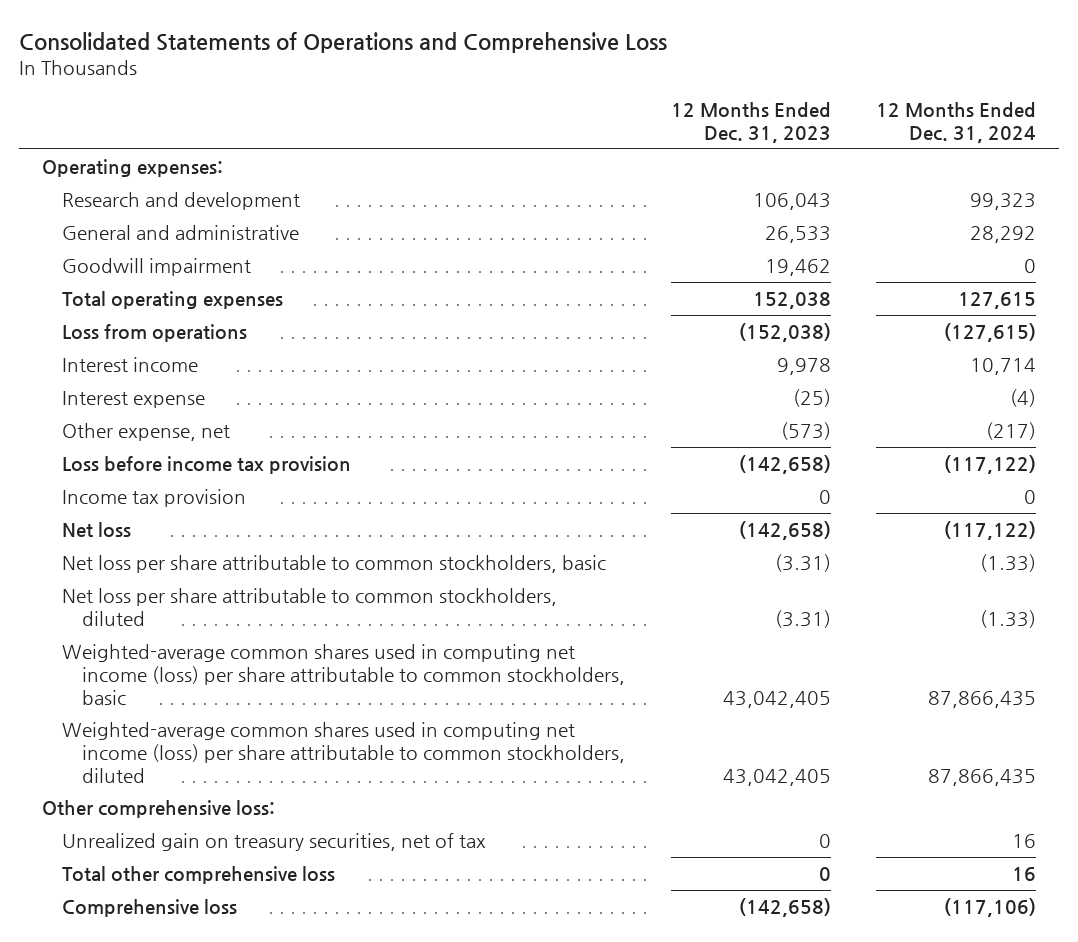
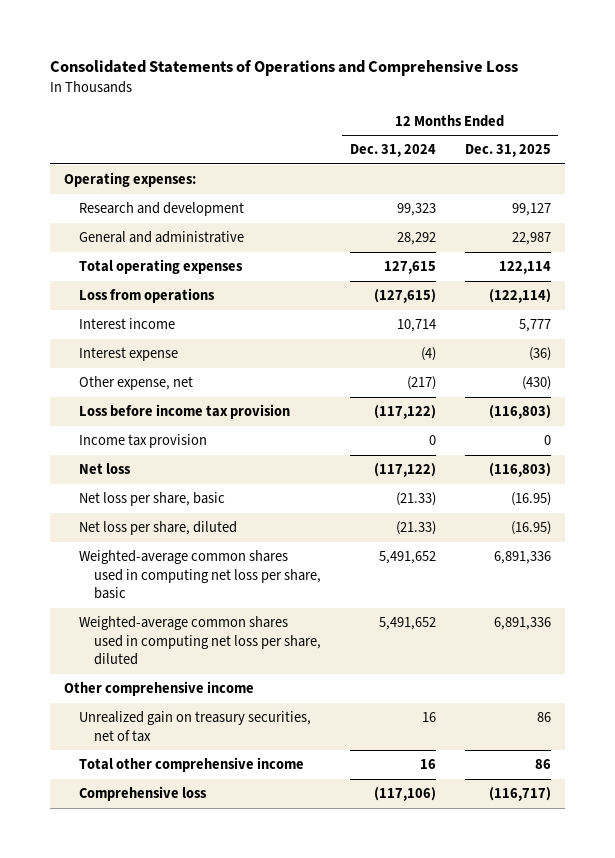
[670,102,831,143] 12 Months Ended Dec. 31, 2023 -> none
none -> [464,144,551,158] Dec. 31, 2025
[62,258,252,277] Goodwill impairment -> none
[62,555,607,574] Net loss per share attributable to common stockholders, basic -> [78,492,225,507] Net loss per share, basic
[980,554,1037,573] (1.33) -> [395,492,436,507] (21.33)
[62,588,558,626] Net loss per share attributable to common stockholders, diluted -> [78,521,237,536] Net loss per share, diluted
[980,609,1037,628] (1.33) -> [395,521,436,536] (21.33)
[62,644,626,705] Weighted-average common shares used in computing net income (loss) per share attributable to common stockholders, basic -> [78,550,321,600] Weighted-average common shares used in computing net loss per share, basic
[928,690,1037,708] 87,866,435 -> [378,551,436,565] 5,491,652
[62,722,626,783] Weighted-average common shares used in computing net income (loss) per share attributable to common stockholders, diluted -> [78,616,321,666] Weighted-average common shares used in computing net loss per share, diluted
[928,768,1037,786] 87,866,435 -> [378,617,436,631] 5,491,652
[42,800,276,819] Other comprehensive loss: -> [64,681,255,697] Other comprehensive income
[62,866,336,885] Total other comprehensive loss -> [78,757,304,773] Total other comprehensive income

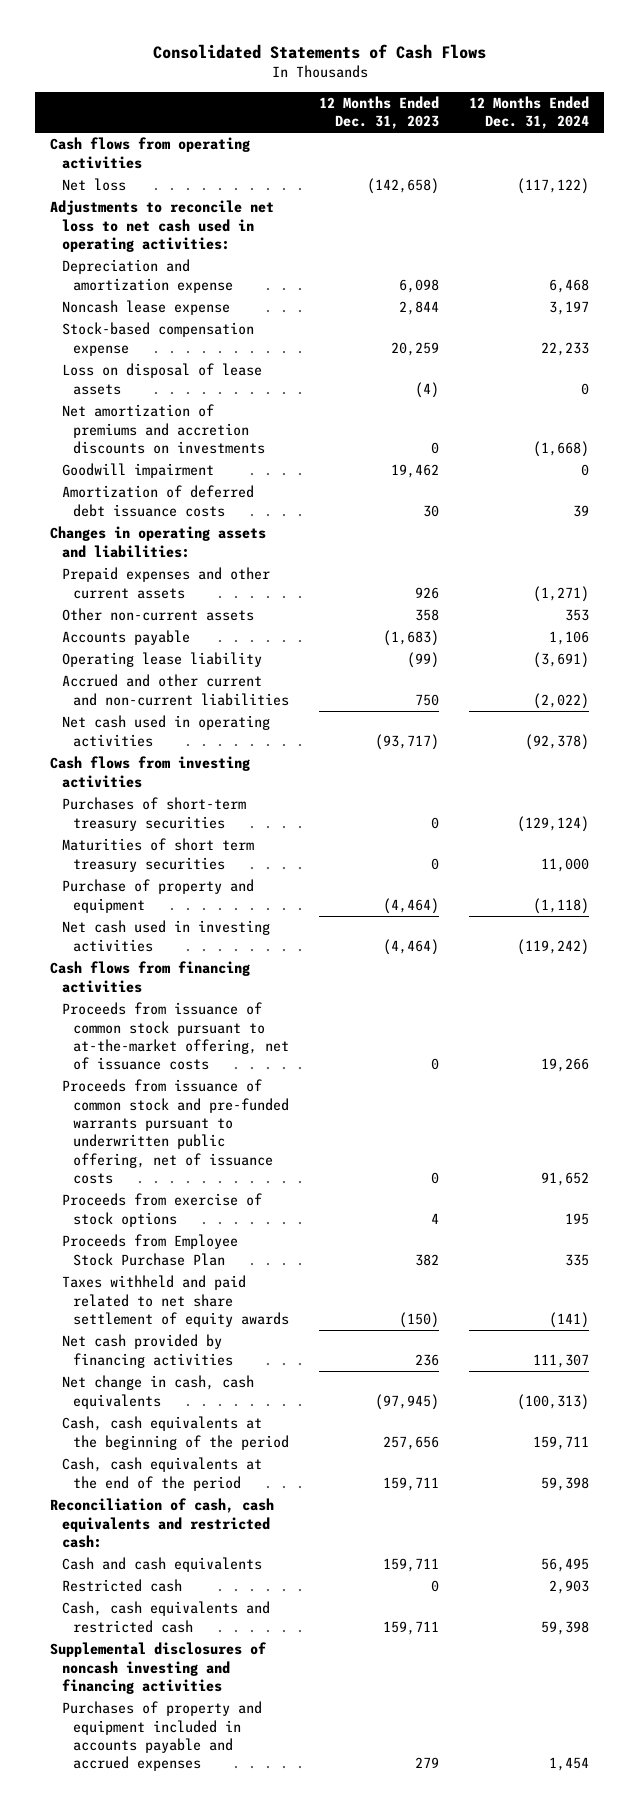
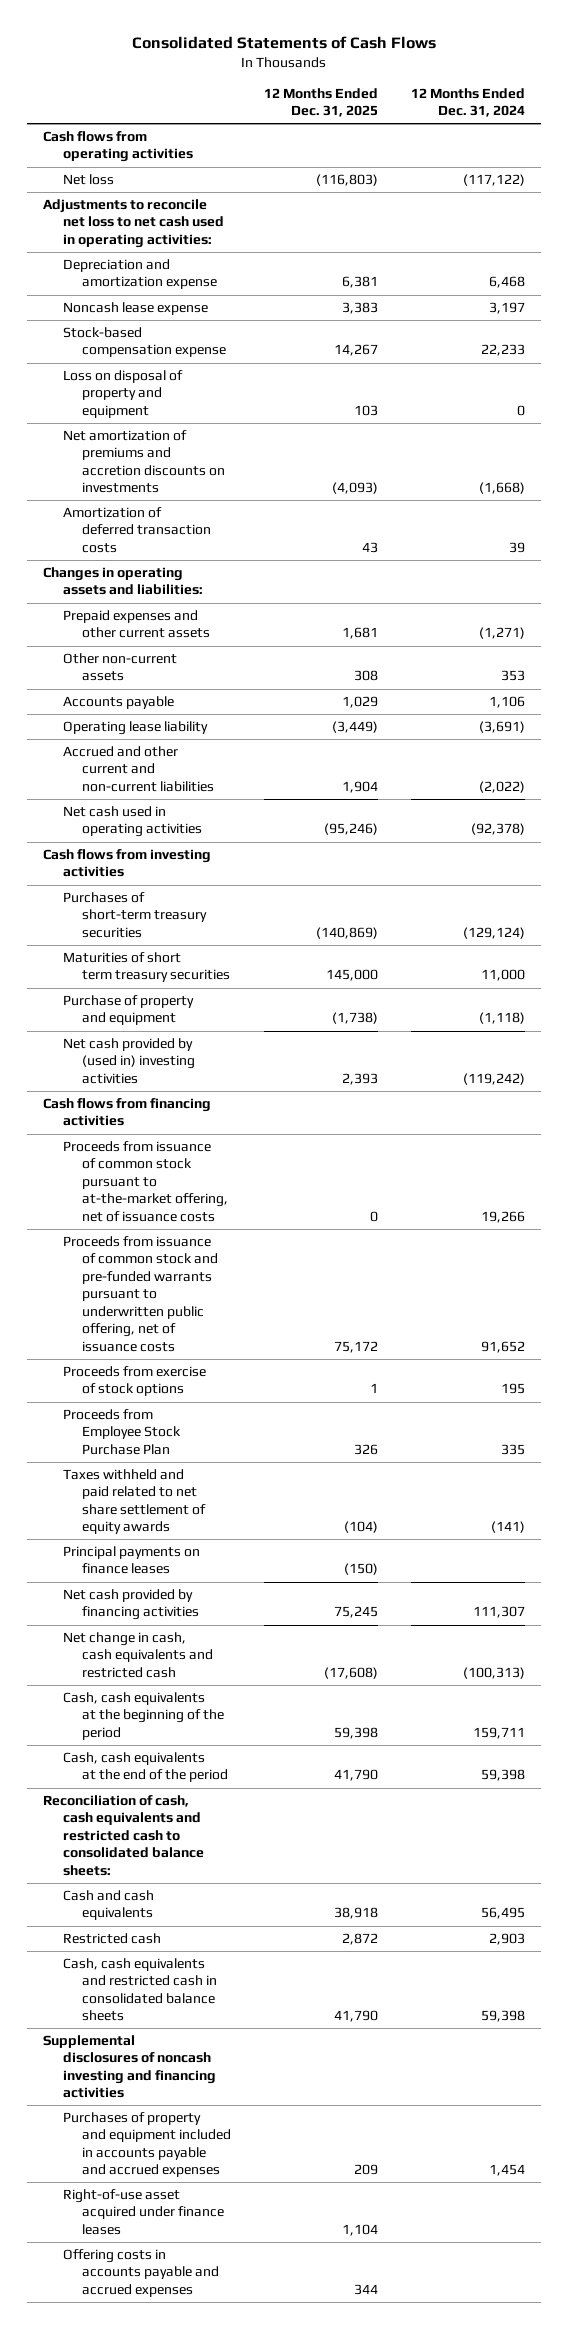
[319,95,440,130] 12 Months Ended Dec. 31, 2023 -> none
none -> [264,87,379,118] 12 Months Ended Dec. 31, 2025
[61,363,262,395] Loss on disposal of lease assets -> none
none -> [62,370,183,418] Loss on disposal of property and equipment
[61,463,214,479] Goodwill impairment -> none
[61,485,254,517] Amortization of deferred debt issuance costs -> [62,507,212,553] Amortization of deferred transaction costs
[61,920,270,952] Net cash used in investing activities -> [62,1038,196,1084] Net cash provided by (used in) investing activities
none -> [62,1546,200,1575] Principal payments on finance leases
[61,1375,254,1409] Net change in cash, cash equivalents -> [62,1632,214,1678] Net change in cash, cash equivalents and restricted cash
[50,1498,275,1549] Reconciliation of cash, cash equivalents and restricted cash: -> [43,1795,204,1876] Reconciliation of cash, cash equivalents and restricted cash to consolidated balance sheets:
[61,1601,270,1633] Cash, cash equivalents and restricted cash -> [62,1958,218,2022] Cash, cash equivalents and restricted cash in consolidated balance sheets
none -> [62,2189,225,2235] Right-of-use asset acquired under finance leases
none -> [62,2249,220,2297] Offering costs in accounts payable and accrued expenses

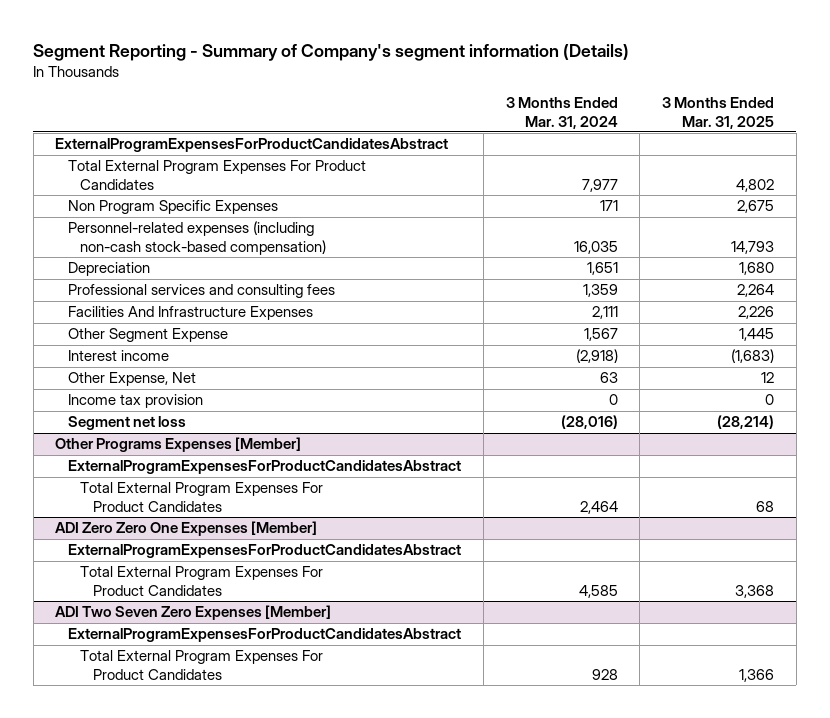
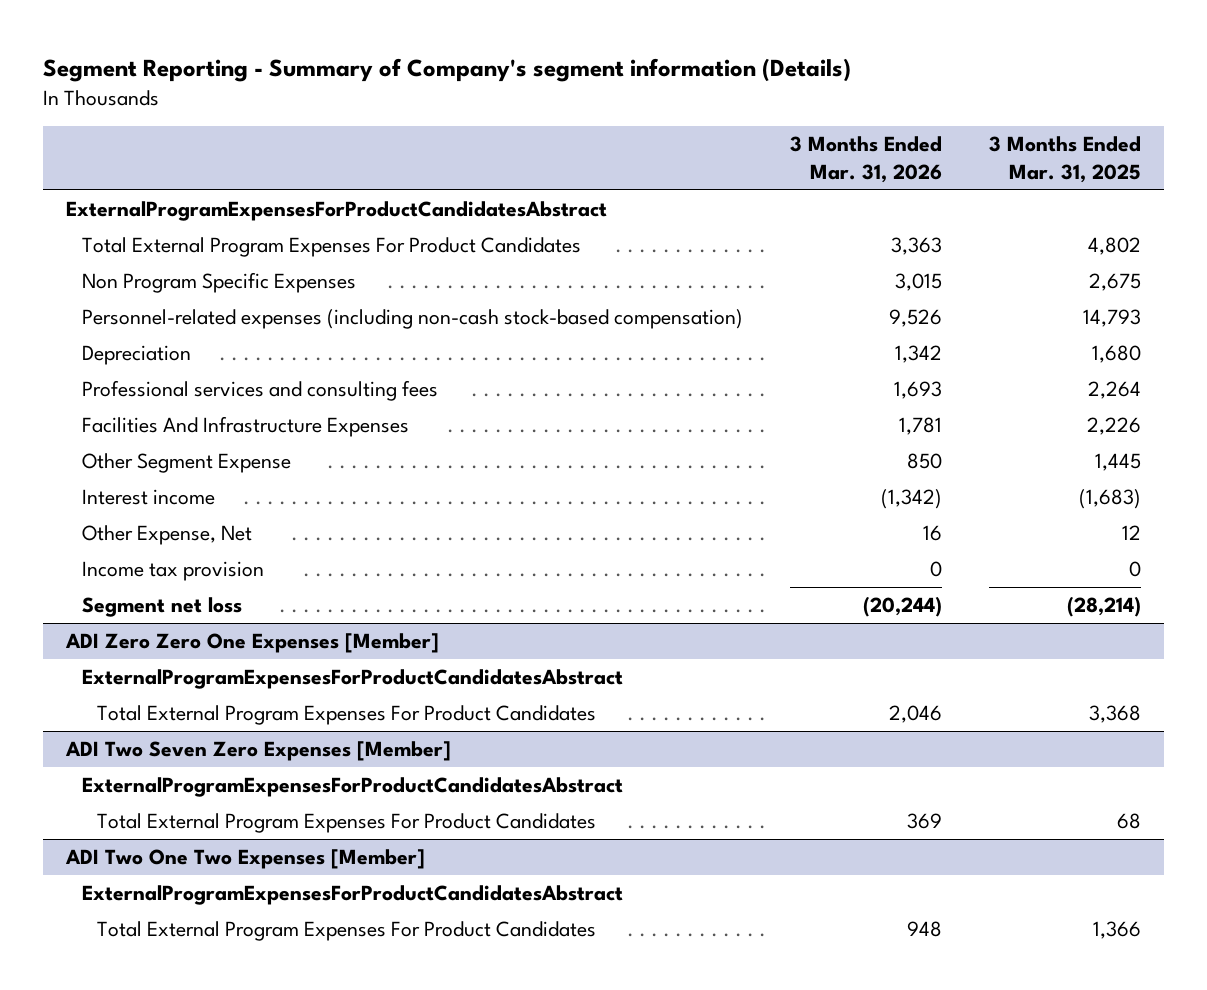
[505,97,618,129] 3 Months Ended Mar. 31, 2024 -> none
none -> [789,136,942,183] 3 Months Ended Mar. 31, 2026
[55,437,302,453] Other Programs Expenses [Member] -> none
[67,460,461,475] ExternalProgramExpensesForProductCandidatesAbstract -> none
[80,482,324,512] Total External Program Expenses For Product Candidates -> none
none -> [97,813,597,834] Total External Program Expenses For Product Candidates
none -> [65,849,426,870] ADI Two One Two Expenses [Member]
none -> [81,885,623,906] ExternalProgramExpensesForProductCandidatesAbstract

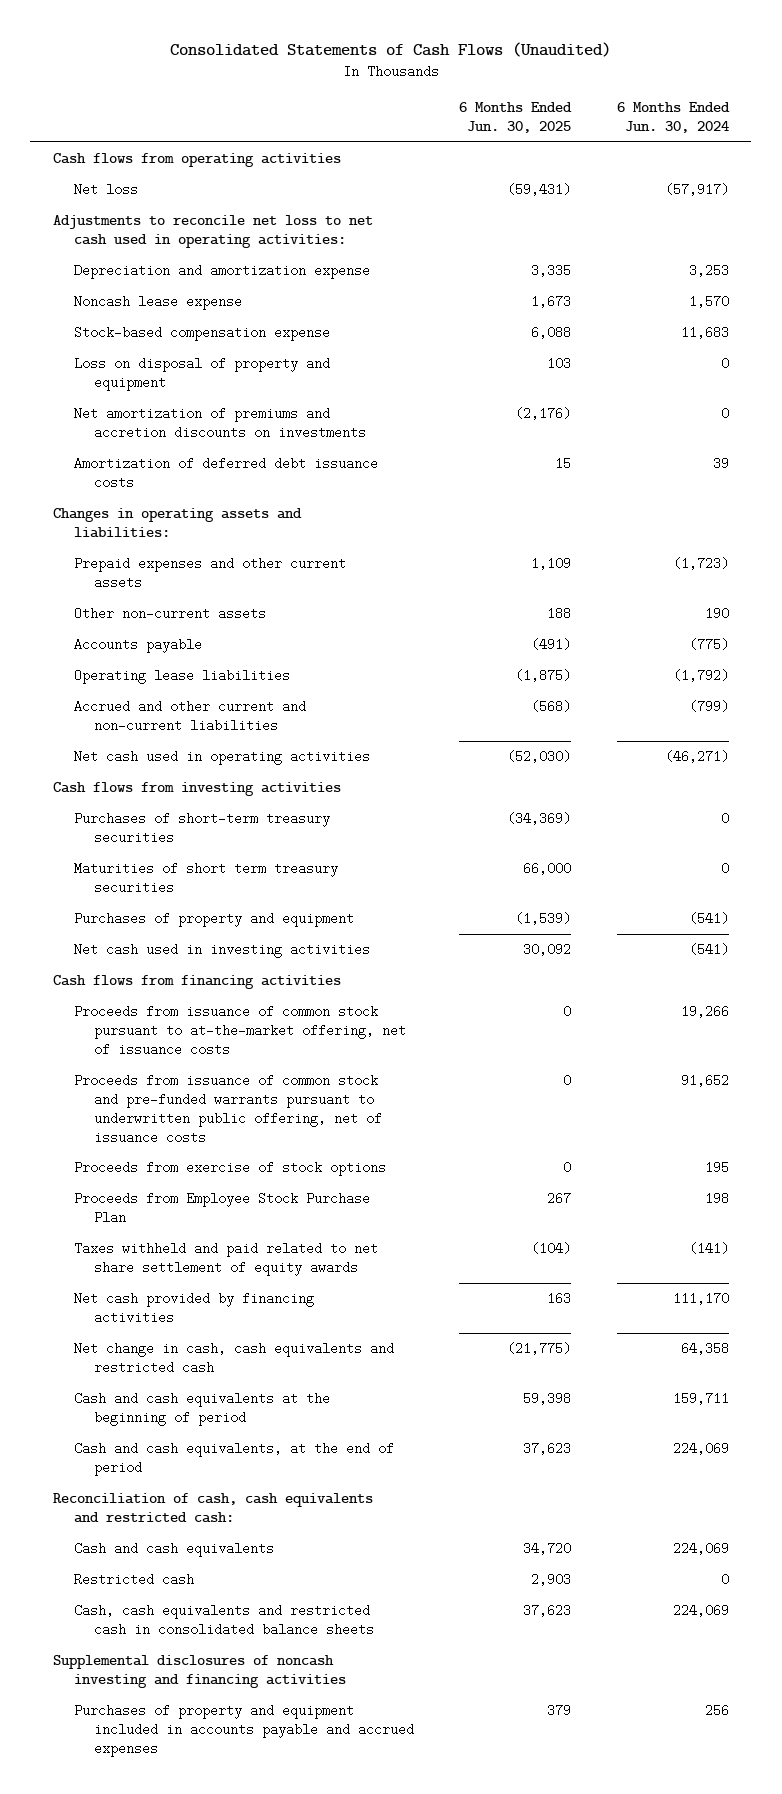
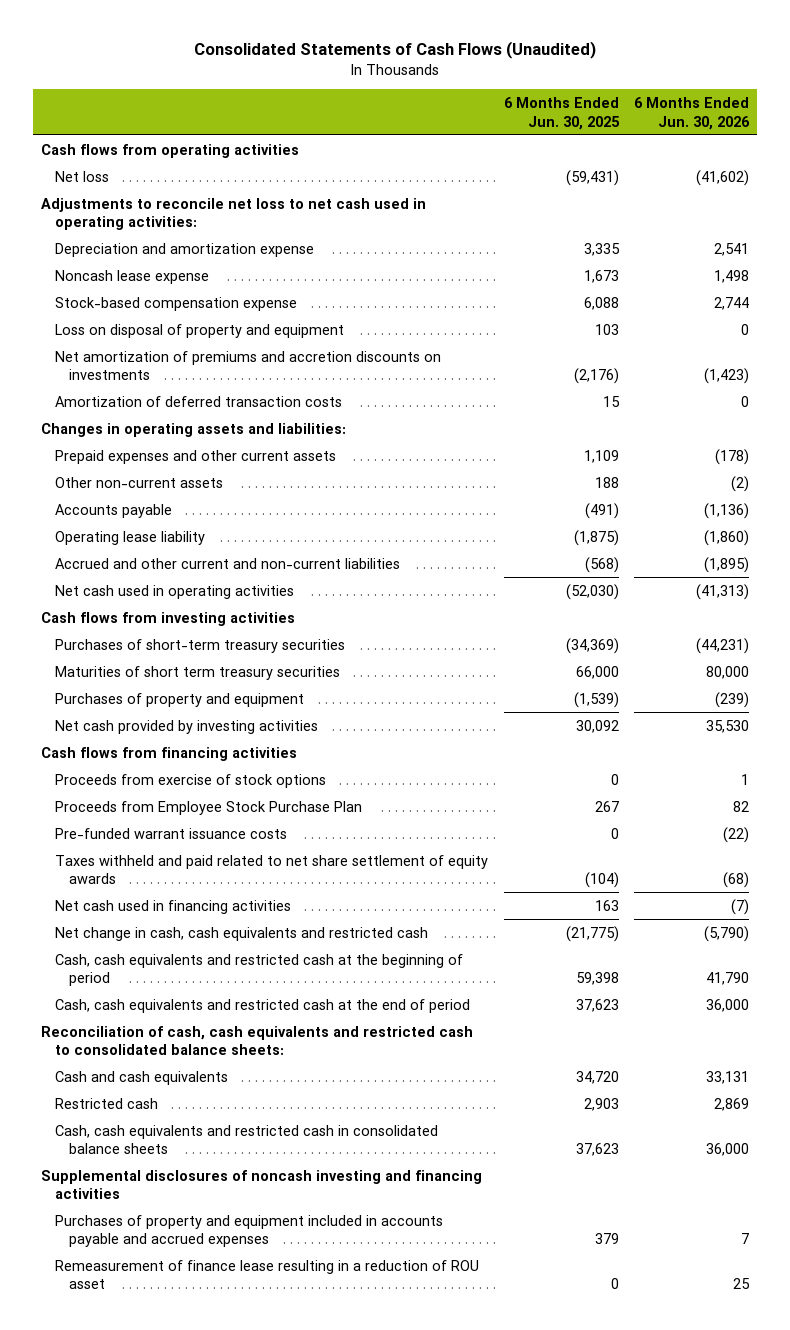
[616,101,730,133] 6 Months Ended Jun. 30, 2024 -> none
none -> [634,96,751,130] 6 Months Ended Jun. 30, 2026
[73,457,378,490] Amortization of deferred debt issuance costs -> [54,395,342,407] Amortization of deferred transaction costs
[73,669,290,685] Operating lease liabilities -> [54,530,205,545] Operating lease liability
[73,943,370,959] Net cash used in investing activities -> [54,719,318,734] Net cash provided by investing activities
[73,1005,407,1056] Proceeds from issuance of common stock pursuant to at-the-market offering, net of issuance costs -> none
[73,1074,383,1144] Proceeds from issuance of common stock and pre-funded warrants pursuant to underwritten public offering, net of issuance costs -> none
none -> [54,827,287,839] Pre-funded warrant issuance costs
[73,1292,314,1325] Net cash provided by financing activities -> [54,899,291,914] Net cash used in financing activities
[73,1392,330,1427] Cash and cash equivalents at the beginning of period -> [54,953,463,987] Cash, cash equivalents and restricted cash at the beginning of period
[73,1442,394,1477] Cash and cash equivalents, at the end of period -> [54,998,470,1013] Cash, cash equivalents and restricted cash at the end of period
[52,1493,373,1524] Reconciliation of cash, cash equivalents and restricted cash: -> [40,1025,473,1056] Reconciliation of cash, cash equivalents and restricted cash to consolidated balance sheets:
none -> [54,1259,479,1290] Remeasurement of finance lease resulting in a reduction of ROU asset

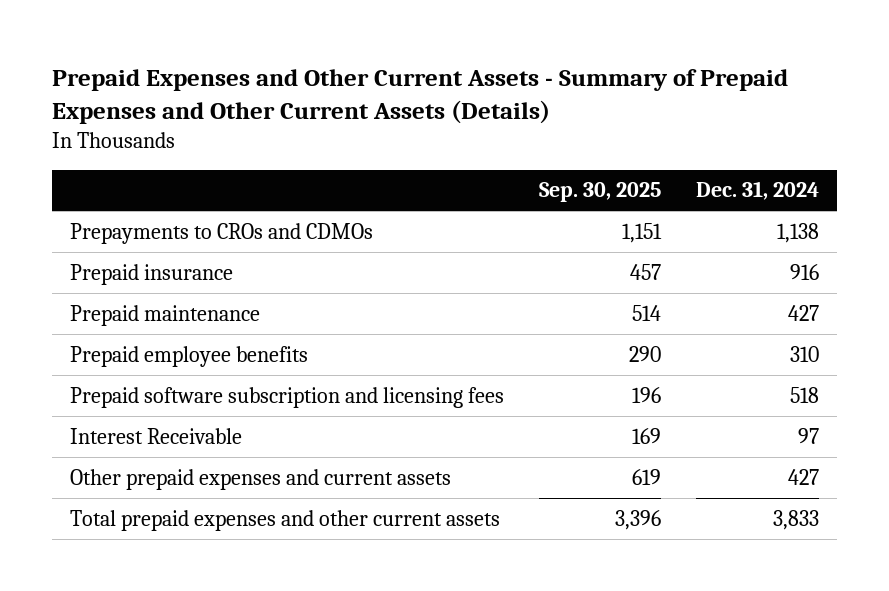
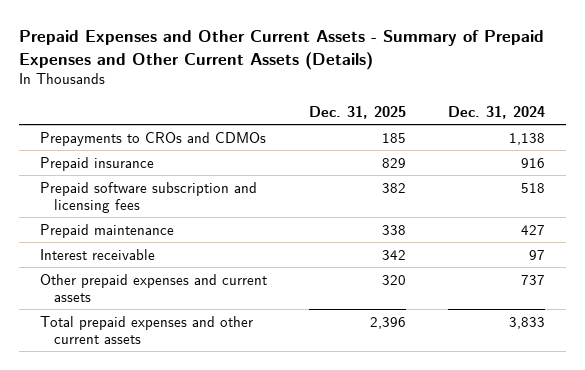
[538,182,661,203] Sep. 30, 2025 -> none
none -> [308,105,406,119] Dec. 31, 2025
[69,345,308,367] Prepaid employee benefits -> none
[69,304,260,326] Prepaid maintenance -> [39,223,174,238] Prepaid maintenance
[69,427,242,444] Interest Receivable -> [39,248,155,260] Interest receivable
[788,468,820,485] 427 -> [521,274,546,285] 737

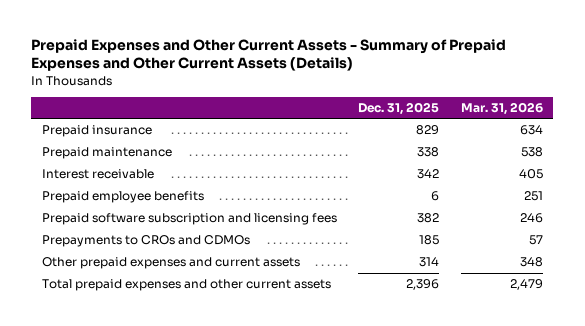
[448,105,546,119] Dec. 31, 2024 -> none
none -> [460,101,543,115] Mar. 31, 2026
none -> [41,191,204,204] Prepaid employee benefits
[39,181,257,213] Prepaid software subscription and licensing fees -> [41,213,337,226] Prepaid software subscription and licensing fees
[39,131,266,146] Prepayments to CROs and CDMOs -> [41,235,250,248] Prepayments to CROs and CDMOs
[381,274,406,285] 320 -> [419,257,440,268] 314

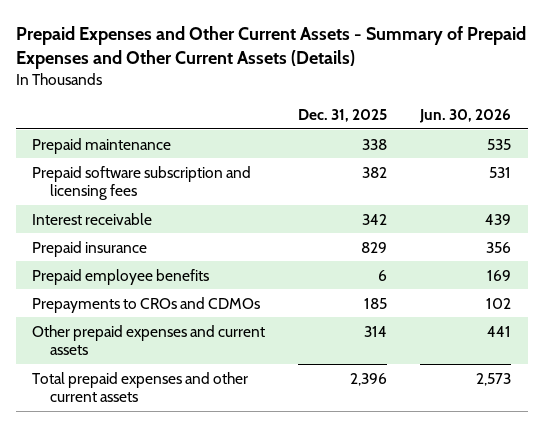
[460,101,543,115] Mar. 31, 2026 -> none
none -> [419,109,512,124] Jun. 30, 2026
[41,213,337,226] Prepaid software subscription and licensing fees -> [32,165,252,201] Prepaid software subscription and licensing fees
[41,125,152,138] Prepaid insurance -> [32,240,148,257] Prepaid insurance

